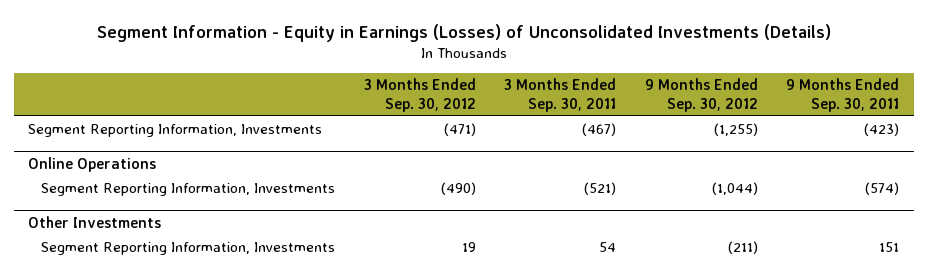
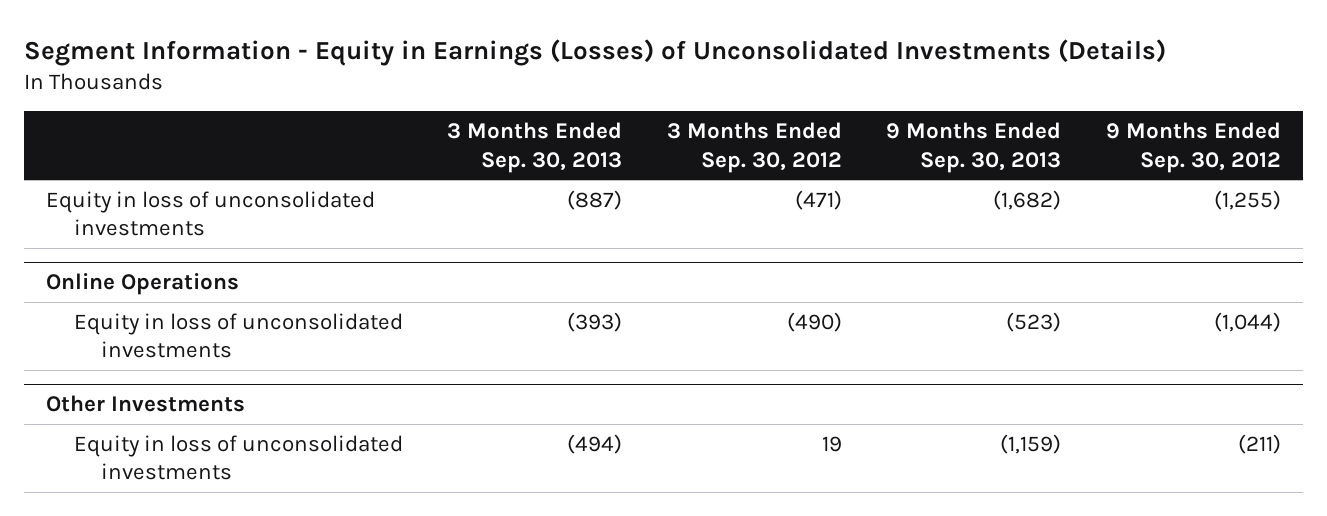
[504,78,617,112] 3 Months Ended Sep. 30, 2011 -> none
[786,78,900,112] 9 Months Ended Sep. 30, 2011 -> none
none -> [447,122,623,173] 3 Months Ended Sep. 30, 2013
none -> [886,122,1062,173] 9 Months Ended Sep. 30, 2013
[28,124,323,138] Segment Reporting Information, Investments -> [46,190,376,237] Equity in loss of unconsolidated investments
[41,183,336,197] Segment Reporting Information, Investments -> [73,312,403,359] Equity in loss of unconsolidated investments
[41,242,336,256] Segment Reporting Information, Investments -> [73,434,403,481] Equity in loss of unconsolidated investments

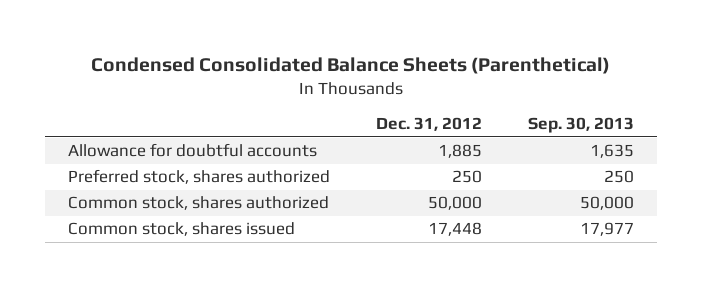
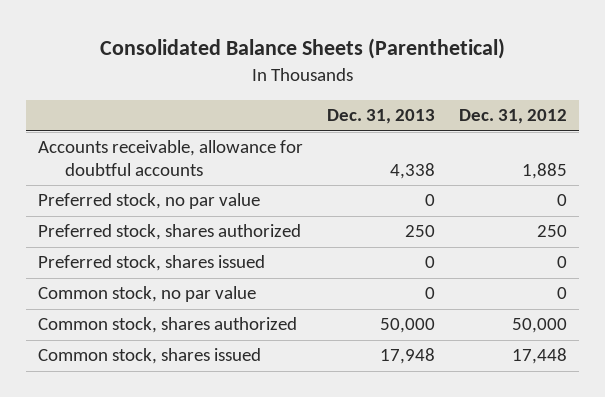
[90,57,610,75] Condensed Consolidated Balance Sheets (Parenthetical) -> [99,38,505,60] Consolidated Balance Sheets (Parenthetical)
[527,117,634,134] Sep. 30, 2013 -> none
none -> [327,109,436,125] Dec. 31, 2013
[68,143,318,158] Allowance for doubtful accounts -> [38,140,304,176] Accounts receivable, allowance for doubtful accounts
none -> [38,193,261,210] Preferred stock, no par value
none -> [38,255,266,272] Preferred stock, shares issued
none -> [38,286,257,303] Common stock, no par value

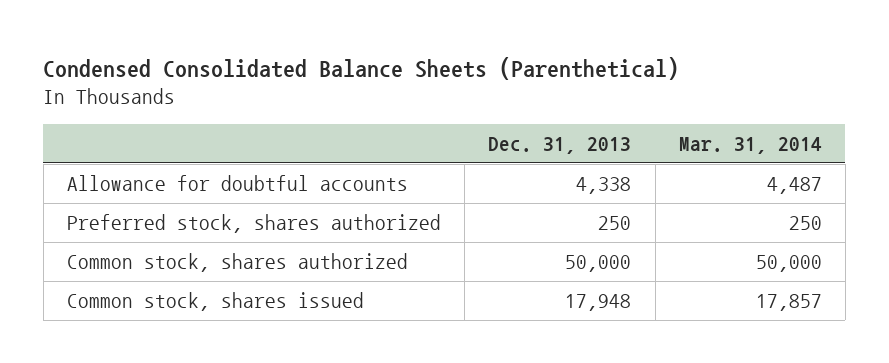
[99,38,505,60] Consolidated Balance Sheets (Parenthetical) -> [43,56,680,80] Condensed Consolidated Balance Sheets (Parenthetical)
[458,109,567,125] Dec. 31, 2012 -> none
none -> [678,137,822,155] Mar. 31, 2014
[38,193,261,210] Preferred stock, no par value -> none
[38,140,304,176] Accounts receivable, allowance for doubtful accounts -> [67,174,409,191] Allowance for doubtful accounts
[38,255,266,272] Preferred stock, shares issued -> none
[38,286,257,303] Common stock, no par value -> none

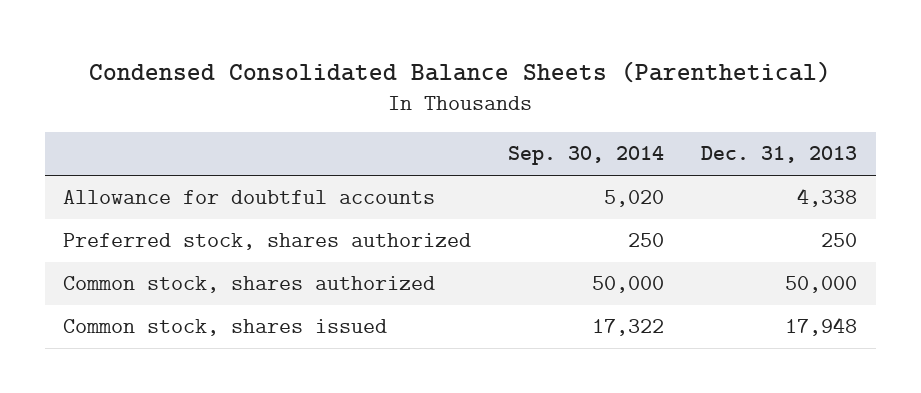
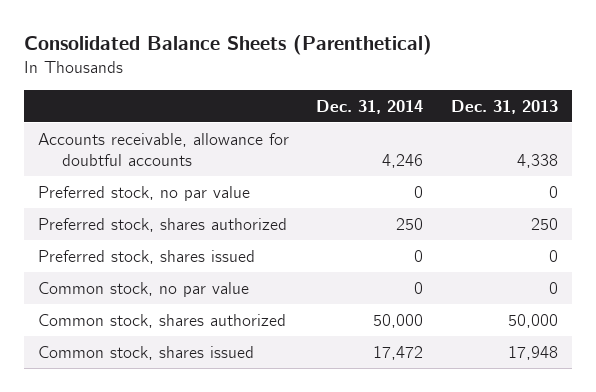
[89,60,832,83] Condensed Consolidated Balance Sheets (Parenthetical) -> [23,35,432,56] Consolidated Balance Sheets (Parenthetical)
[508,146,665,166] Sep. 30, 2014 -> none
none -> [316,100,424,115] Dec. 31, 2014
[63,190,436,205] Allowance for doubtful accounts -> [37,132,289,166] Accounts receivable, allowance for doubtful accounts
none -> [37,185,250,201] Preferred stock, no par value
none -> [37,249,255,264] Preferred stock, shares issued
none -> [37,281,249,297] Common stock, no par value

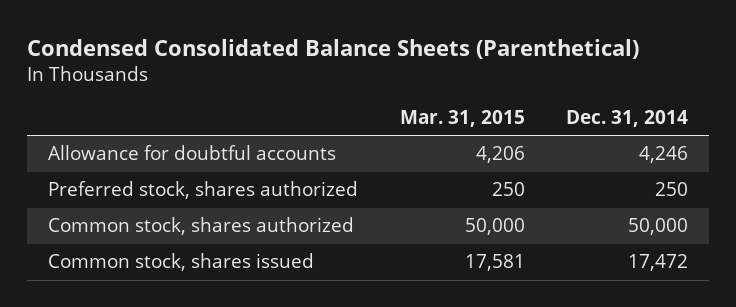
[23,35,432,56] Consolidated Balance Sheets (Parenthetical) -> [26,38,639,59] Condensed Consolidated Balance Sheets (Parenthetical)
[451,100,559,115] Dec. 31, 2013 -> none
none -> [399,109,525,127] Mar. 31, 2015
[37,185,250,201] Preferred stock, no par value -> none
[37,132,289,166] Accounts receivable, allowance for doubtful accounts -> [47,145,336,161] Allowance for doubtful accounts
[37,249,255,264] Preferred stock, shares issued -> none
[37,281,249,297] Common stock, no par value -> none

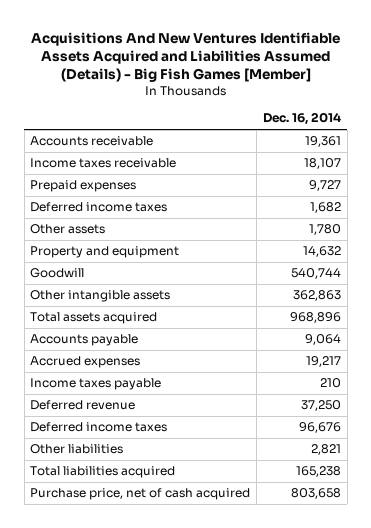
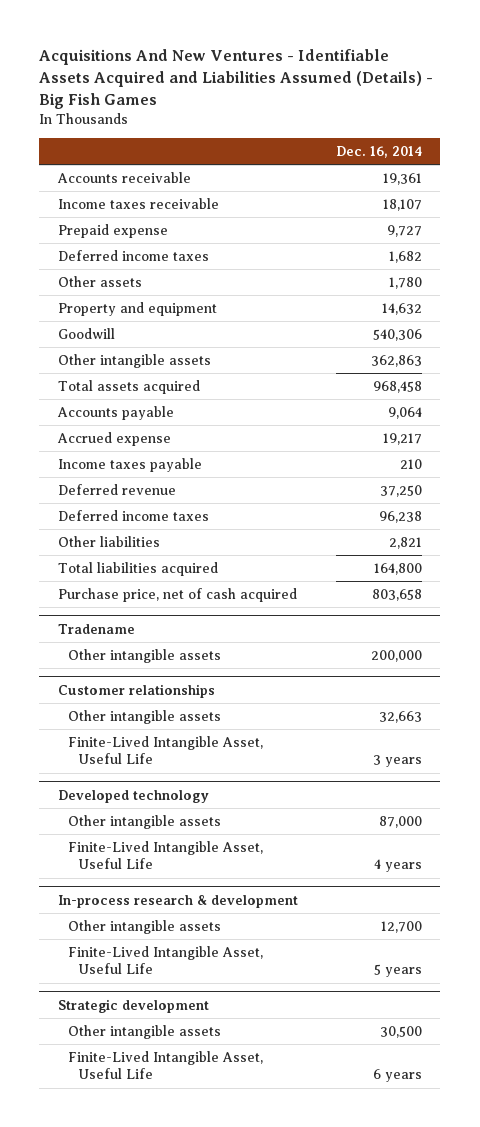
[30,31,340,83] Acquisitions And New Ventures Identifiable Assets Acquired and Liabilities Assumed (Details) - Big Fish Games [Member] -> [39,49,434,109] Acquisitions And New Ventures - Identifiable Assets Acquired and Liabilities Assumed (Details) - Big Fish Games
[30,180,137,193] Prepaid expenses -> [58,223,169,238] Prepaid expense
[290,268,341,280] 540,744 -> [372,328,422,341] 540,306
[289,312,341,324] 968,896 -> [372,380,422,393] 968,458
[30,356,141,369] Accrued expenses -> [57,431,172,446] Accrued expense
[298,422,341,434] 96,676 -> [378,510,422,523] 96,238
[295,466,341,478] 165,238 -> [373,562,422,575] 164,800
none -> [58,623,136,634] Tradename
none -> [68,648,222,663] Other intangible assets
none -> [58,683,216,698] Customer relationships
none -> [68,709,222,724] Other intangible assets
none -> [68,735,264,765] Finite-Lived Intangible Asset, Useful Life
none -> [58,789,210,803] Developed technology
none -> [68,814,222,829] Other intangible assets
none -> [68,840,264,870] Finite-Lived Intangible Asset, Useful Life
none -> [58,894,299,908] In-process research & development
none -> [68,919,222,934] Other intangible assets
none -> [68,945,264,975] Finite-Lived Intangible Asset, Useful Life
none -> [58,998,210,1013] Strategic development
none -> [68,1024,222,1039] Other intangible assets
none -> [68,1050,264,1080] Finite-Lived Intangible Asset, Useful Life

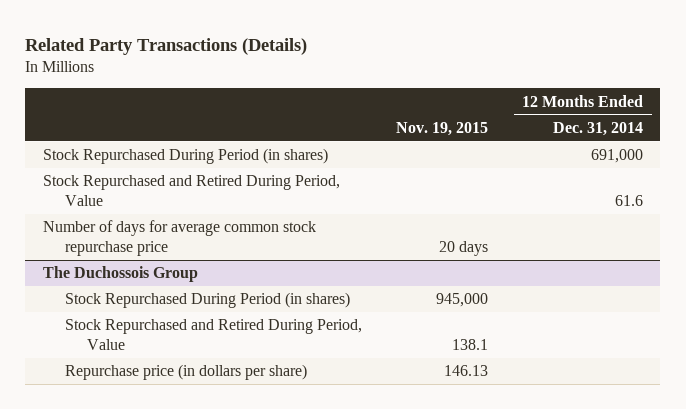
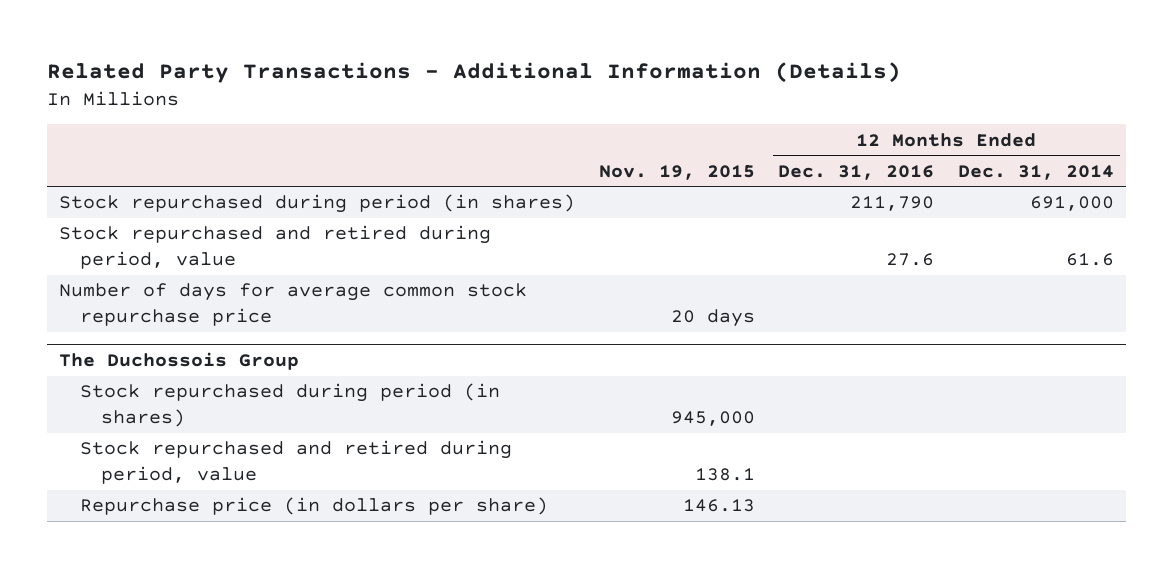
[25,37,308,55] Related Party Transactions (Details) -> [46,61,901,83] Related Party Transactions - Additional Information (Details)
none -> [778,164,935,180] Dec. 31, 2016
[42,148,328,165] Stock Repurchased During Period (in shares) -> [58,194,575,214] Stock repurchased during period (in shares)
[42,175,340,207] Stock Repurchased and Retired During Period, Value -> [58,225,491,269] Stock repurchased and retired during period, value
[64,292,350,309] Stock Repurchased During Period (in shares) -> [79,383,500,427] Stock repurchased during period (in shares)
[64,319,362,351] Stock Repurchased and Retired During Period, Value -> [79,440,512,484] Stock repurchased and retired during period, value

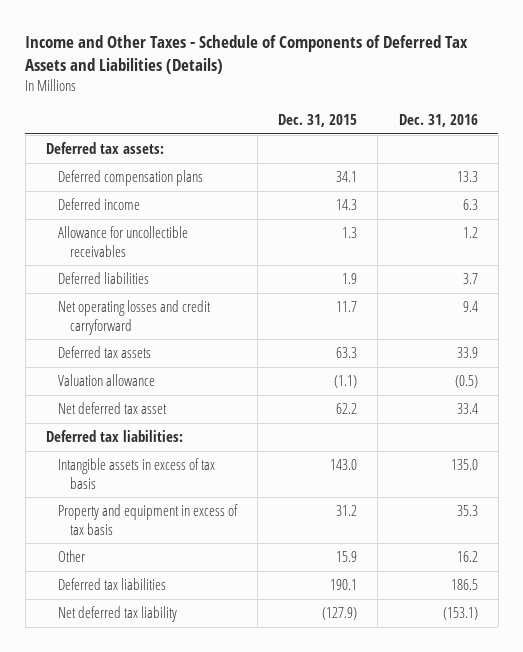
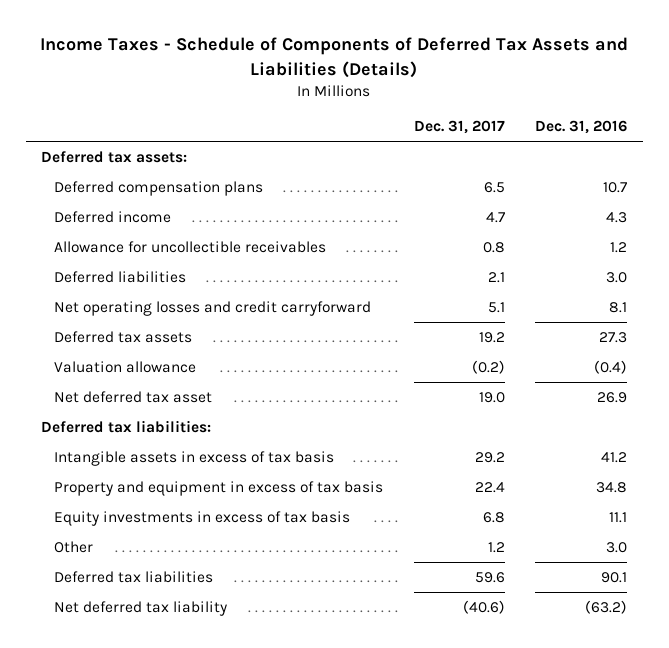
[25,35,469,75] Income and Other Taxes - Schedule of Components of Deferred Tax Assets and Liabilities (Details) -> [40,37,629,78] Income Taxes - Schedule of Components of Deferred Tax Assets and Liabilities (Details)
[278,114,358,128] Dec. 31, 2015 -> none
none -> [413,120,505,135] Dec. 31, 2017
[456,171,478,183] 13.3 -> [603,181,628,193] 10.7
[462,199,478,211] 6.3 -> [606,211,628,223] 4.3
[462,273,478,285] 3.7 -> [606,271,628,283] 3.0
[462,301,478,313] 9.4 -> [609,301,628,313] 8.1
[456,347,478,359] 33.9 -> [599,331,628,343] 27.3
[454,375,478,389] (0.5) -> [594,359,628,374] (0.4)
[456,403,478,415] 33.4 -> [597,391,628,403] 26.9
[450,459,478,471] 135.0 -> [601,451,628,463] 41.2
[456,505,478,517] 35.3 -> [596,481,628,493] 34.8
none -> [53,510,350,526] Equity investments in excess of tax basis
[456,551,478,563] 16.2 -> [606,541,628,553] 3.0
[450,579,478,591] 186.5 -> [601,571,628,583] 90.1
[442,607,478,621] (153.1) -> [585,599,628,614] (63.2)

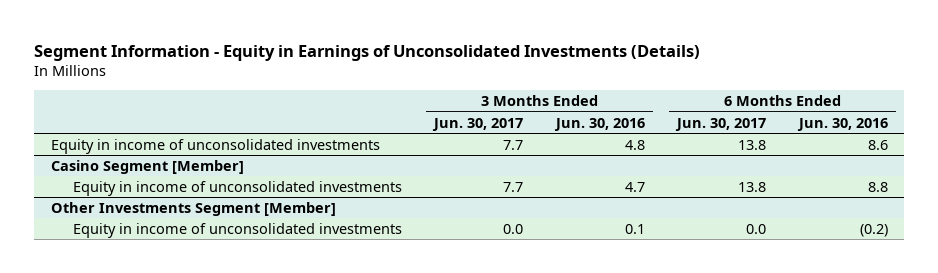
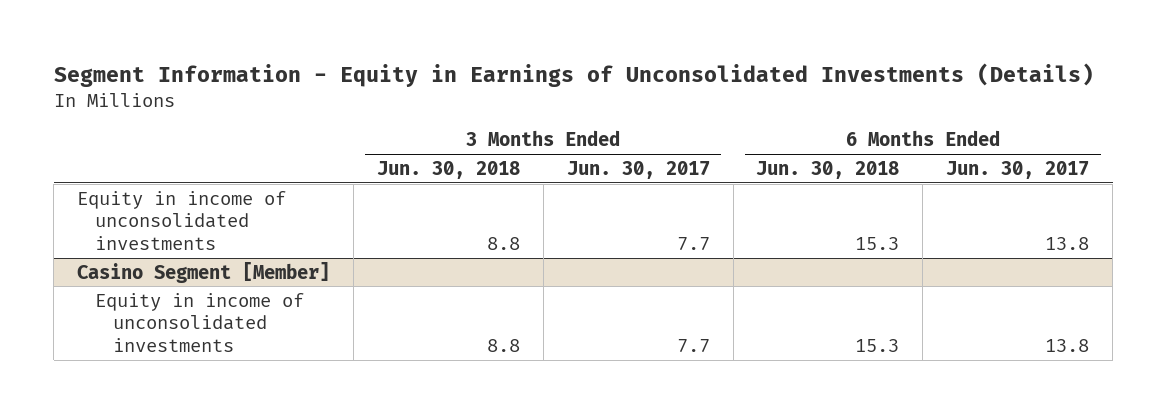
[553,117,645,131] Jun. 30, 2016 -> none
[796,117,888,131] Jun. 30, 2016 -> none
none -> [377,160,521,179] Jun. 30, 2018
none -> [756,160,900,179] Jun. 30, 2018
[50,201,336,216] Other Investments Segment [Member] -> none
[72,222,402,238] Equity in income of unconsolidated investments -> none

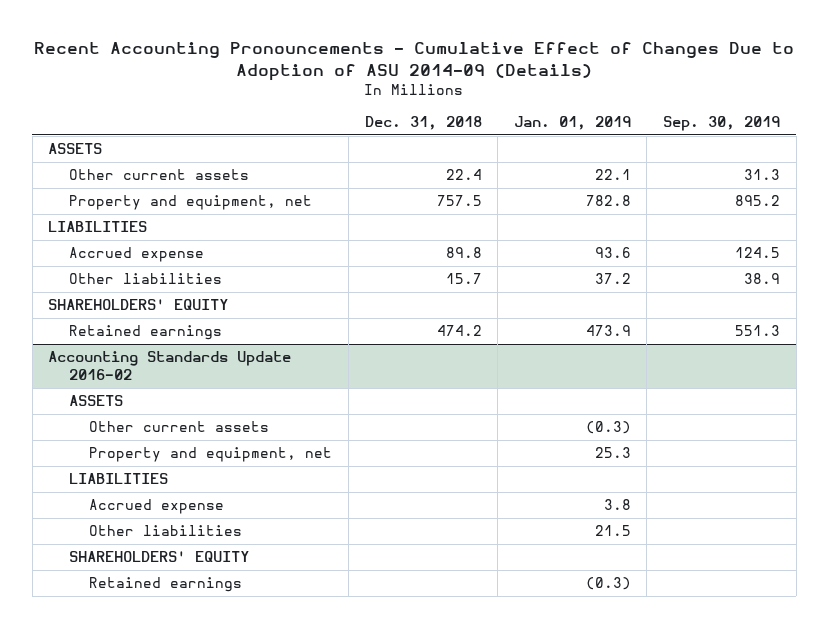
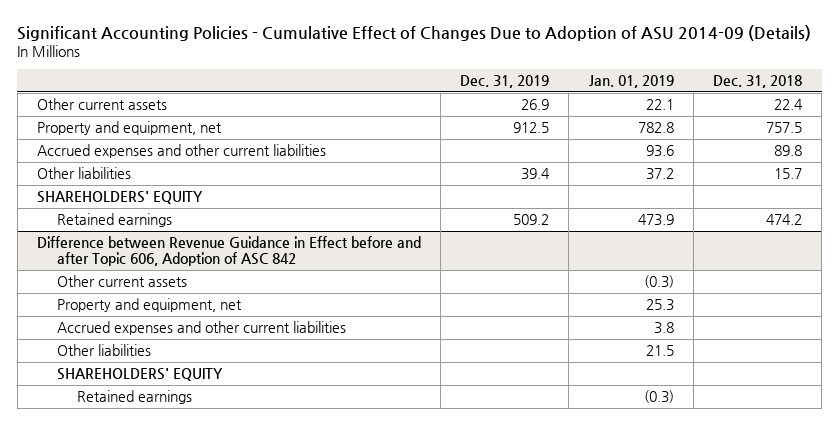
[34,42,795,81] Recent Accounting Pronouncements - Cumulative Effect of Changes Due to Adoption of ASU 2014-09 (Details) -> [17,24,812,41] Significant Accounting Policies - Cumulative Effect of Changes Due to Adoption of ASU 2014-09 (Details)
[663,116,781,132] Sep. 30, 2019 -> none
none -> [460,75,550,89] Dec. 31, 2019
[48,143,103,155] ASSETS -> none
[48,221,148,233] LIABILITIES -> none
[68,247,204,263] Accrued expense -> [36,144,326,159] Accrued expenses and other current liabilities
[48,351,292,381] Accounting Standards Update 2016-02 -> none
[68,395,123,407] ASSETS -> none
none -> [36,236,421,266] Difference between Revenue Guidance in Effect before and after Topic 606, Adoption of ASC 842
[68,473,168,485] LIABILITIES -> none
[89,499,225,515] Accrued expense -> [56,321,346,336] Accrued expenses and other current liabilities

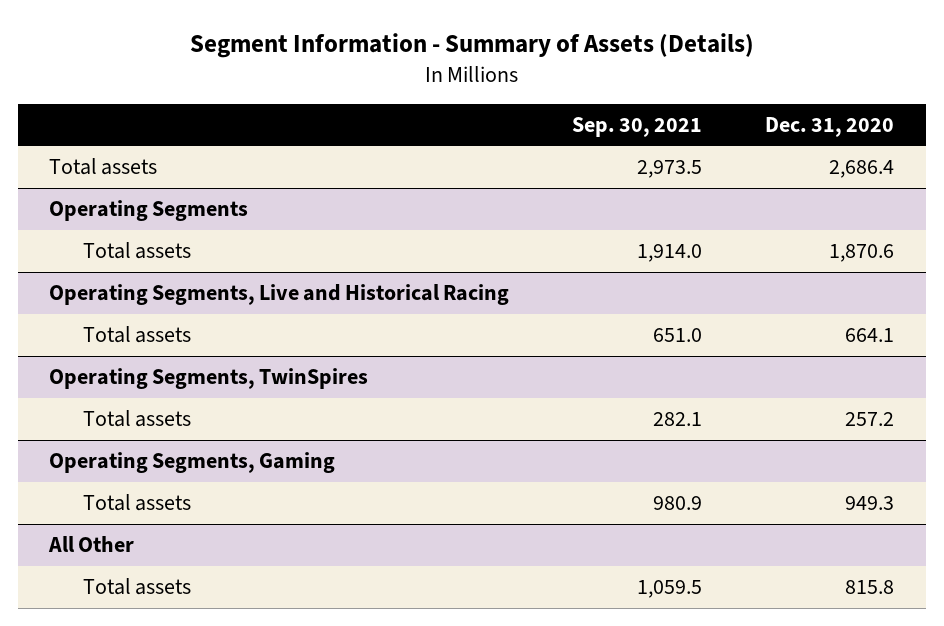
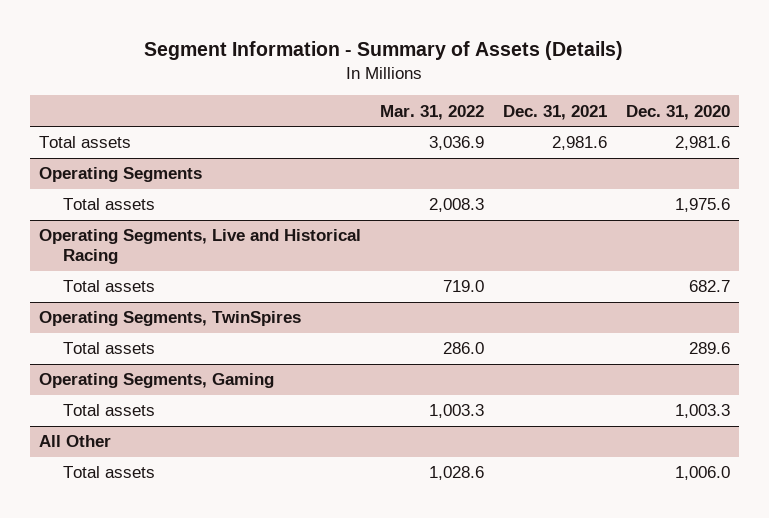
[572,116,703,137] Sep. 30, 2021 -> none
none -> [379,104,484,120] Mar. 31, 2022
none -> [502,104,607,120] Dec. 31, 2021
[829,160,895,179] 2,686.4 -> [674,136,730,151] 2,981.6
[829,244,895,263] 1,870.6 -> [674,198,730,213] 1,975.6
[845,328,895,343] 664.1 -> [688,280,730,293] 682.7
[845,412,895,427] 257.2 -> [688,342,730,355] 289.6
[845,496,895,511] 949.3 -> [674,404,730,419] 1,003.3
[845,580,895,595] 815.8 -> [674,466,730,481] 1,006.0

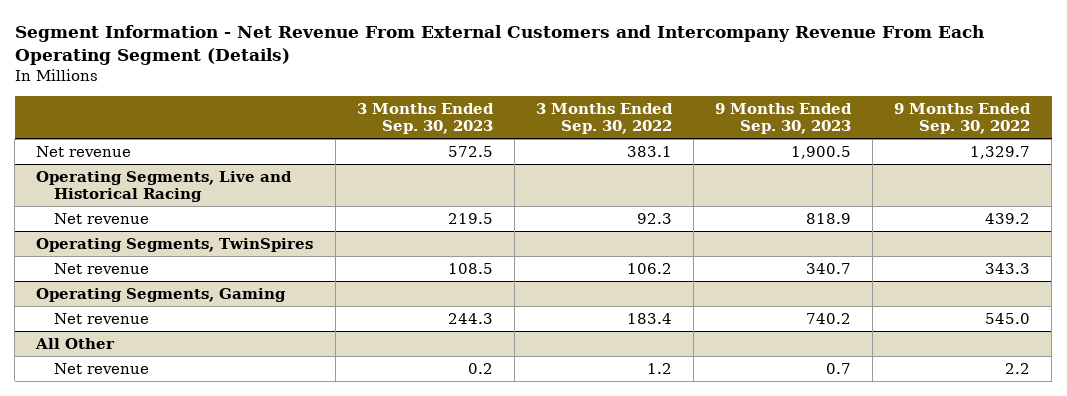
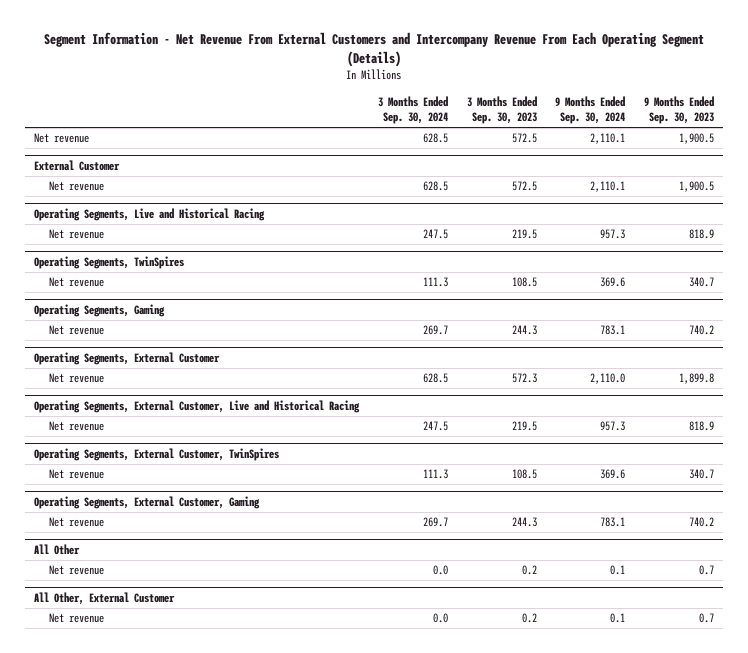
[535,102,673,135] 3 Months Ended Sep. 30, 2022 -> none
[894,102,1032,135] 9 Months Ended Sep. 30, 2022 -> none
none -> [378,95,449,125] 3 Months Ended Sep. 30, 2024
none -> [555,95,626,125] 9 Months Ended Sep. 30, 2024
none -> [34,160,121,172] External Customer
none -> [49,181,105,192] Net revenue
none -> [34,352,221,366] Operating Segments, External Customer
none -> [49,373,105,384] Net revenue
none -> [34,400,361,414] Operating Segments, External Customer, Live and Historical Racing
none -> [49,421,105,432] Net revenue
none -> [34,448,280,462] Operating Segments, External Customer, TwinSpires
none -> [49,469,105,480] Net revenue
none -> [34,496,261,510] Operating Segments, External Customer, Gaming
none -> [49,517,105,528] Net revenue
none -> [34,592,176,606] All Other, External Customer
none -> [49,613,105,624] Net revenue

